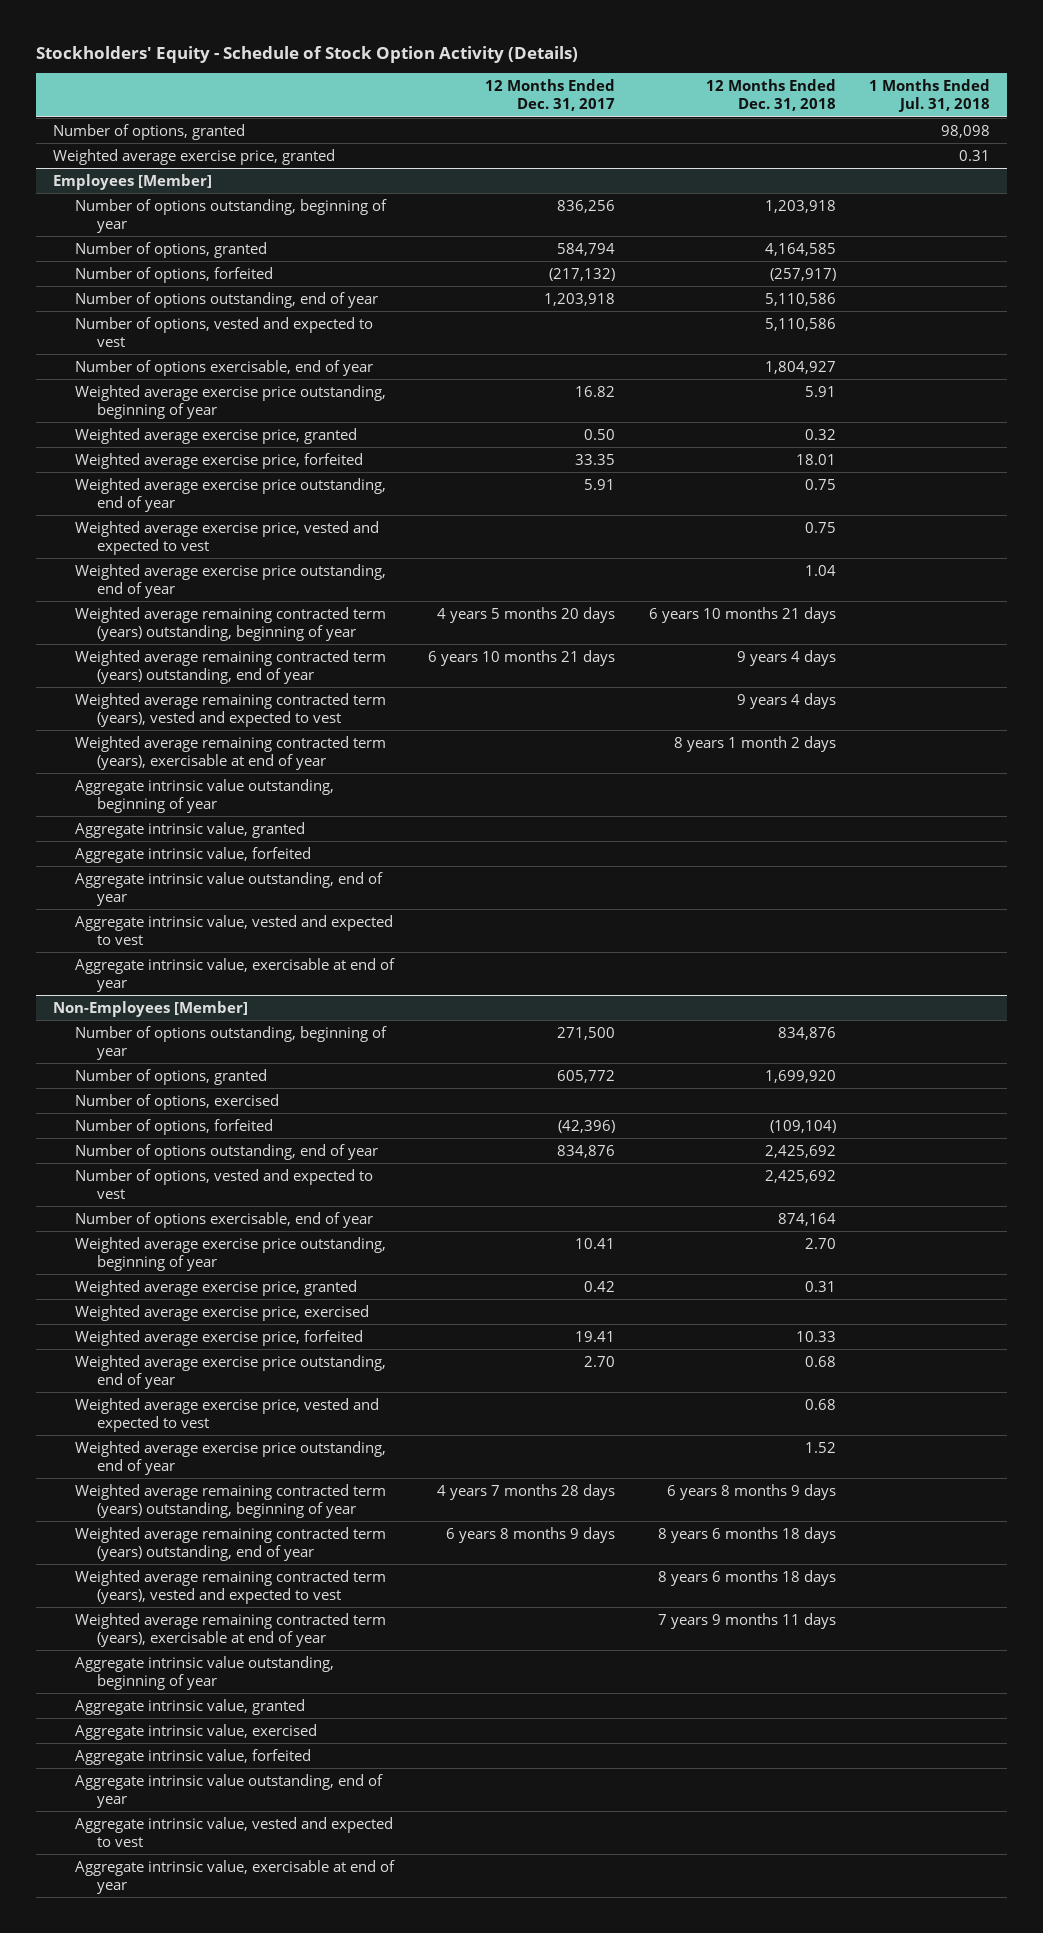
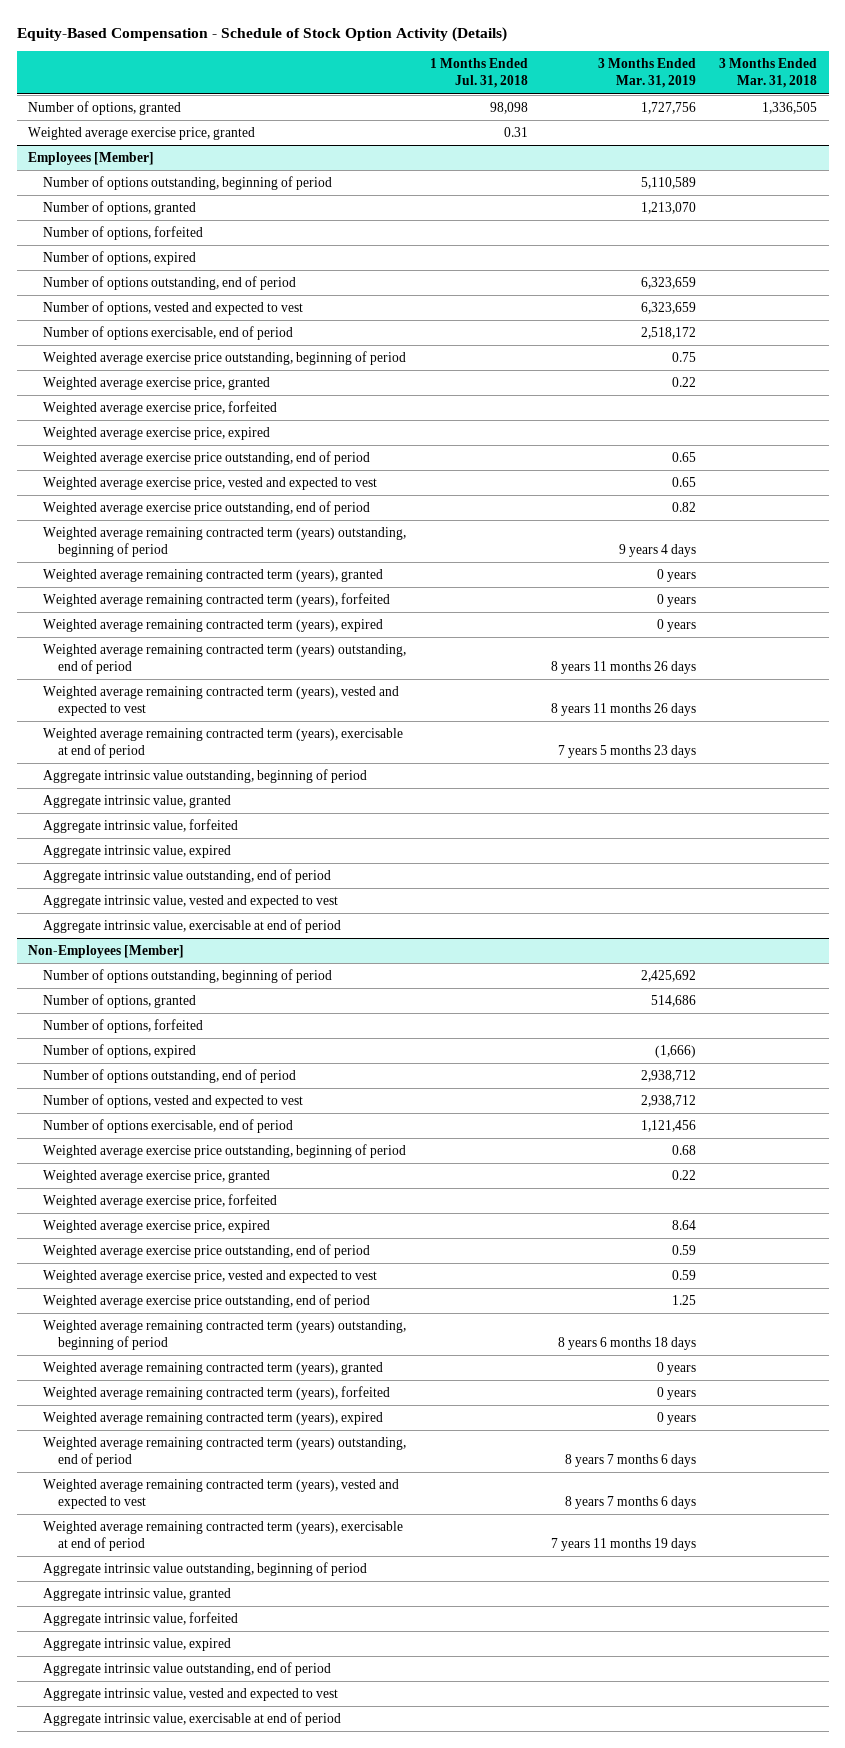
[36,45,579,63] Stockholders' Equity - Schedule of Stock Option Activity (Details) -> [16,26,507,42] Equity-Based Compensation - Schedule of Stock Option Activity (Details)
[484,78,615,112] 12 Months Ended Dec. 31, 2017 -> none
[705,78,836,112] 12 Months Ended Dec. 31, 2018 -> none
none -> [597,58,696,89] 3 Months Ended Mar. 31, 2019
none -> [719,58,818,89] 3 Months Ended Mar. 31, 2018
[75,198,388,233] Number of options outstanding, beginning of year -> [43,175,333,190] Number of options outstanding, beginning of period
none -> [43,250,197,265] Number of options, expired
[75,291,379,308] Number of options outstanding, end of year -> [43,275,297,290] Number of options outstanding, end of period
[75,359,374,376] Number of options exercisable, end of year -> [43,325,294,340] Number of options exercisable, end of period
[75,384,387,419] Weighted average exercise price outstanding, beginning of year -> [43,350,407,365] Weighted average exercise price outstanding, beginning of period
none -> [43,426,271,440] Weighted average exercise price, expired
[75,477,387,512] Weighted average exercise price outstanding, end of year -> [43,450,371,465] Weighted average exercise price outstanding, end of period
[75,563,387,598] Weighted average exercise price outstanding, end of year -> [43,500,371,515] Weighted average exercise price outstanding, end of period
[75,606,387,641] Weighted average remaining contracted term (years) outstanding, beginning of year -> [43,526,407,558] Weighted average remaining contracted term (years) outstanding, beginning of period
none -> [43,568,384,582] Weighted average remaining contracted term (years), granted
none -> [43,592,391,607] Weighted average remaining contracted term (years), forfeited
none -> [43,618,384,632] Weighted average remaining contracted term (years), expired
[75,649,387,684] Weighted average remaining contracted term (years) outstanding, end of year -> [43,643,407,675] Weighted average remaining contracted term (years) outstanding, end of period
[75,735,387,770] Weighted average remaining contracted term (years), exercisable at end of year -> [43,727,404,759] Weighted average remaining contracted term (years), exercisable at end of period
[75,778,335,813] Aggregate intrinsic value outstanding, beginning of year -> [43,768,368,783] Aggregate intrinsic value outstanding, beginning of period
none -> [43,844,232,858] Aggregate intrinsic value, expired
[75,871,384,906] Aggregate intrinsic value outstanding, end of year -> [43,868,332,883] Aggregate intrinsic value outstanding, end of period
[75,957,396,992] Aggregate intrinsic value, exercisable at end of year -> [43,918,342,933] Aggregate intrinsic value, exercisable at end of period
[75,1025,388,1060] Number of options outstanding, beginning of year -> [43,968,333,983] Number of options outstanding, beginning of period
[75,1093,280,1110] Number of options, exercised -> none
none -> [43,1043,197,1058] Number of options, expired
[75,1143,379,1160] Number of options outstanding, end of year -> [43,1068,297,1083] Number of options outstanding, end of period
[75,1211,374,1228] Number of options exercisable, end of year -> [43,1118,294,1133] Number of options exercisable, end of period
[75,1236,387,1271] Weighted average exercise price outstanding, beginning of year -> [43,1143,407,1158] Weighted average exercise price outstanding, beginning of period
[75,1304,370,1321] Weighted average exercise price, exercised -> none
none -> [43,1219,271,1233] Weighted average exercise price, expired
[75,1354,387,1389] Weighted average exercise price outstanding, end of year -> [43,1243,371,1258] Weighted average exercise price outstanding, end of period
[75,1440,387,1475] Weighted average exercise price outstanding, end of year -> [43,1293,371,1308] Weighted average exercise price outstanding, end of period
[75,1483,387,1518] Weighted average remaining contracted term (years) outstanding, beginning of year -> [43,1319,407,1351] Weighted average remaining contracted term (years) outstanding, beginning of period
none -> [43,1361,384,1375] Weighted average remaining contracted term (years), granted
none -> [43,1385,391,1400] Weighted average remaining contracted term (years), forfeited
none -> [43,1411,384,1425] Weighted average remaining contracted term (years), expired
[75,1526,387,1561] Weighted average remaining contracted term (years) outstanding, end of year -> [43,1436,407,1468] Weighted average remaining contracted term (years) outstanding, end of period
[75,1612,387,1647] Weighted average remaining contracted term (years), exercisable at end of year -> [43,1520,404,1552] Weighted average remaining contracted term (years), exercisable at end of period
[75,1655,335,1690] Aggregate intrinsic value outstanding, beginning of year -> [43,1561,368,1576] Aggregate intrinsic value outstanding, beginning of period
[75,1723,318,1740] Aggregate intrinsic value, exercised -> none
none -> [43,1637,232,1651] Aggregate intrinsic value, expired
[75,1773,384,1808] Aggregate intrinsic value outstanding, end of year -> [43,1661,332,1676] Aggregate intrinsic value outstanding, end of period
[75,1859,396,1894] Aggregate intrinsic value, exercisable at end of year -> [43,1711,342,1726] Aggregate intrinsic value, exercisable at end of period

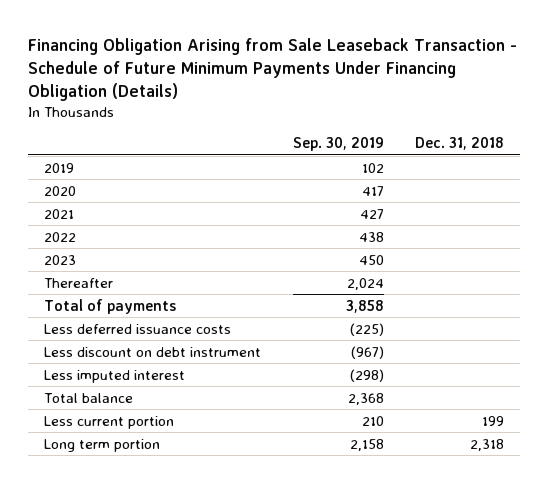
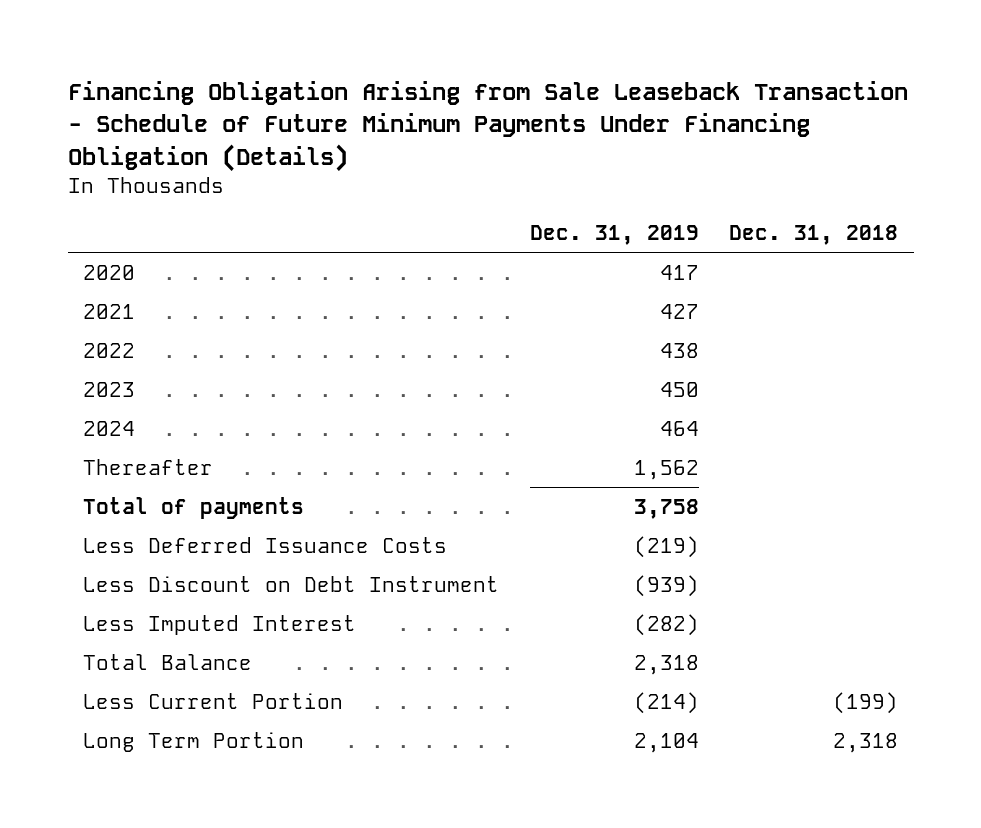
[292,137,384,152] Sep. 30, 2019 -> none
none -> [529,225,699,246] Dec. 31, 2019
[43,162,74,173] 2019 -> none
none -> [82,420,135,436] 2024
[43,323,231,334] Less deferred issuance costs -> [82,536,447,553] Less Deferred Issuance Costs
[43,346,261,357] Less discount on debt instrument -> [82,575,499,592] Less Discount on Debt Instrument
[43,369,185,383] Less imputed interest -> [82,614,356,635] Less Imputed Interest
[43,392,133,403] Total balance -> [82,653,252,670] Total Balance
[43,415,174,429] Less current portion -> [82,692,343,709] Less Current Portion
[482,415,505,426] 199 -> [833,691,899,714] (199)
[43,438,160,452] Long term portion -> [82,731,304,752] Long Term Portion

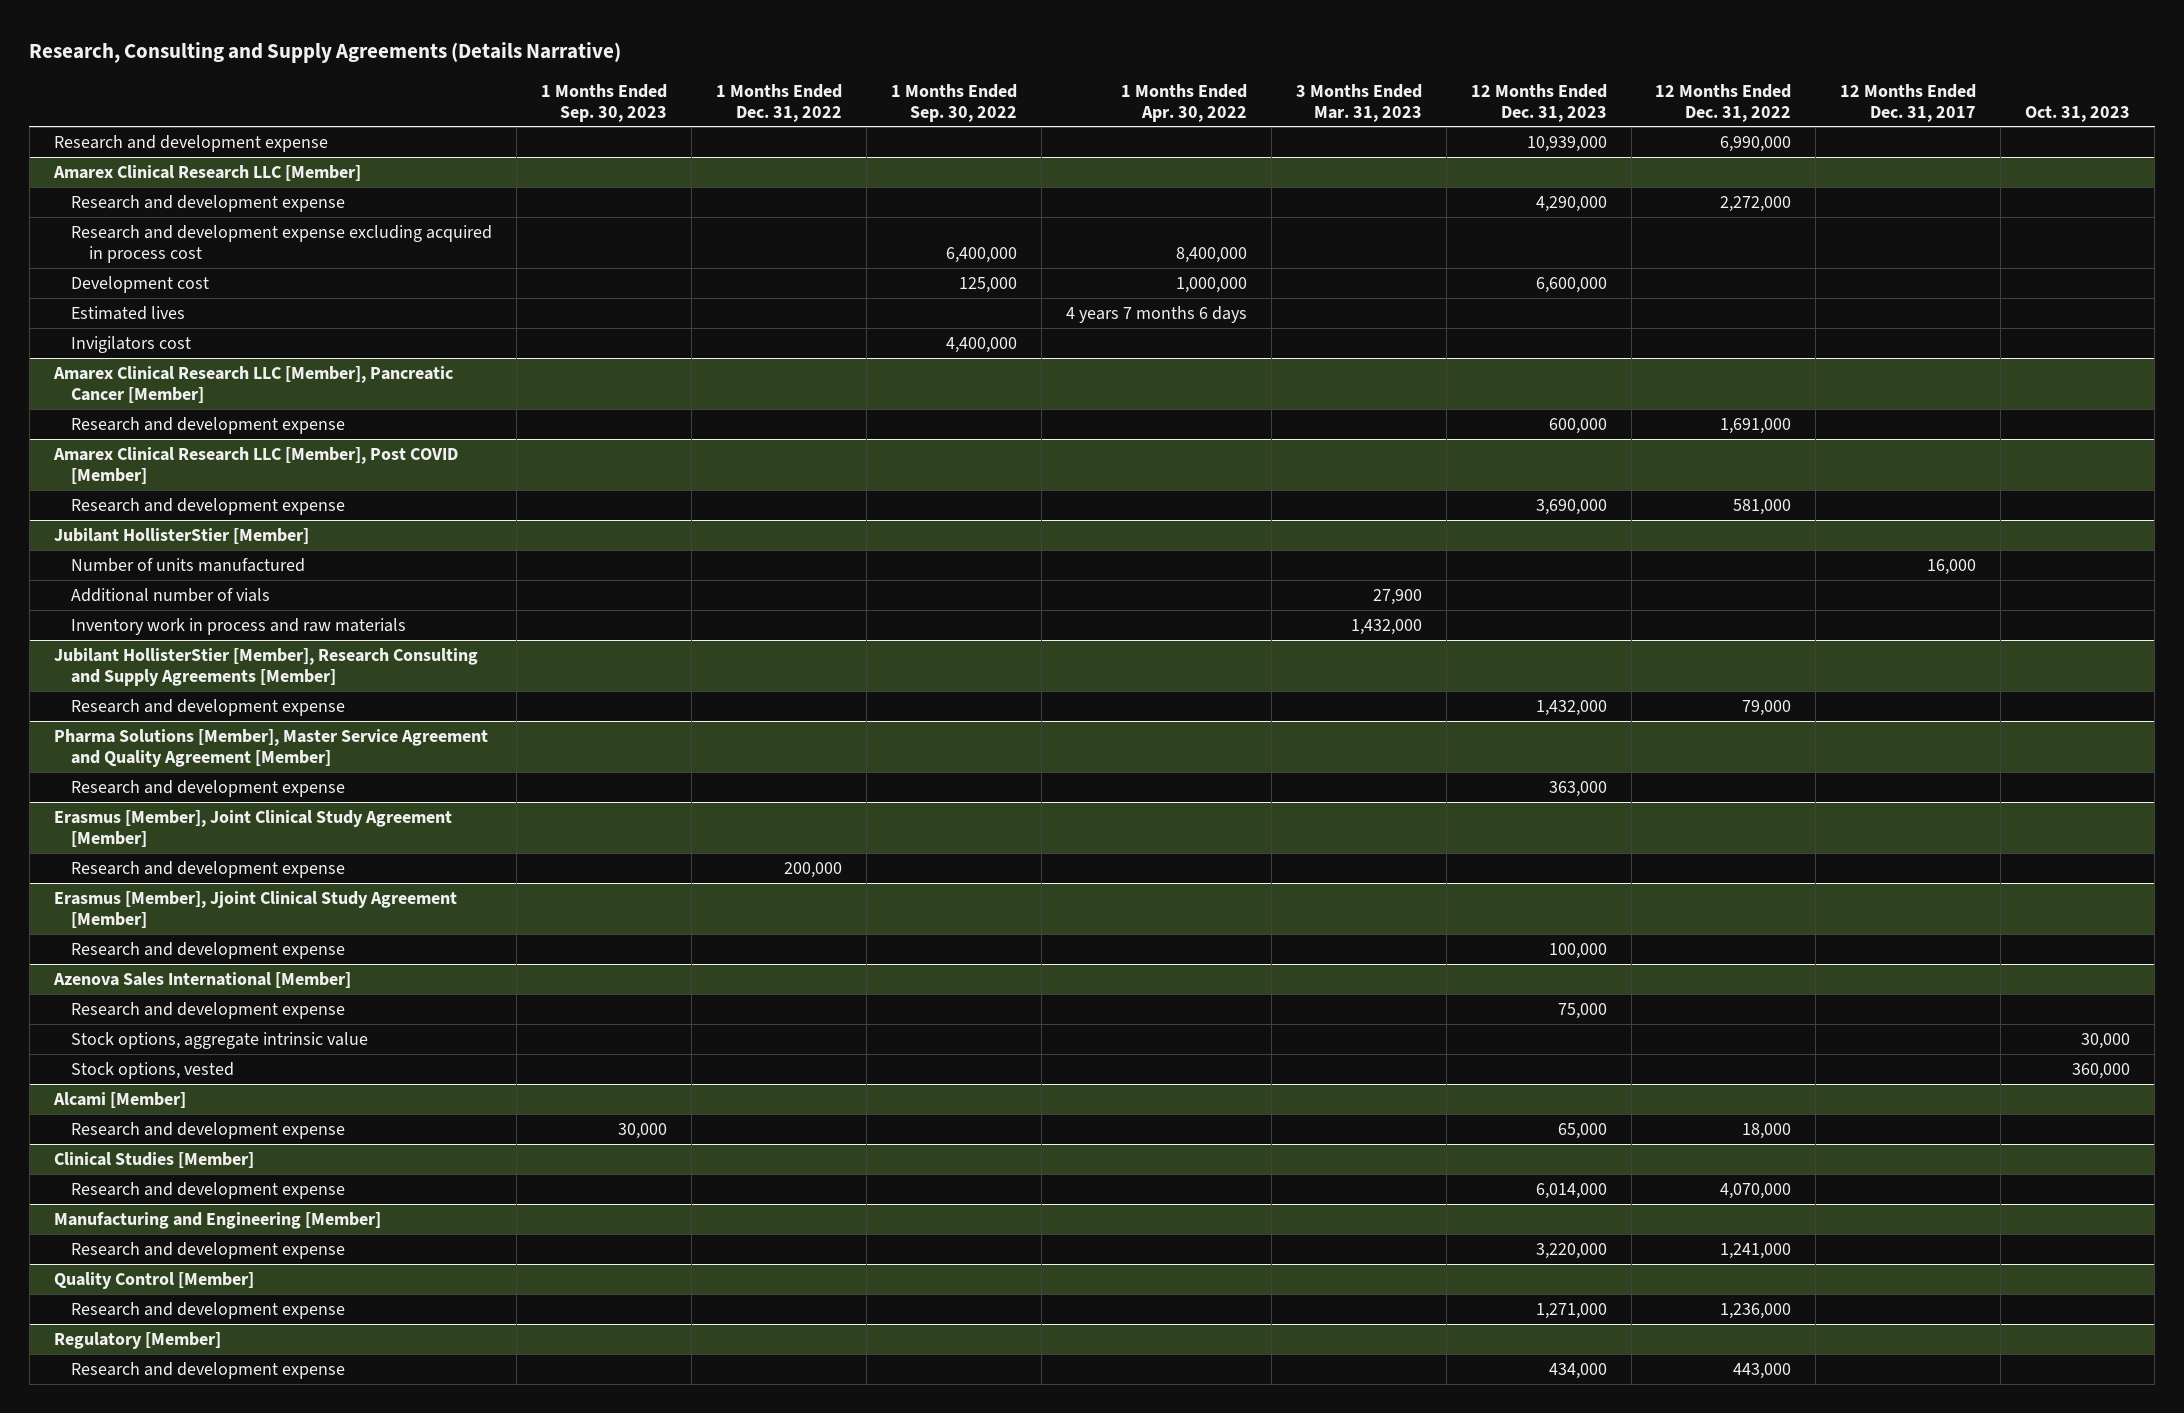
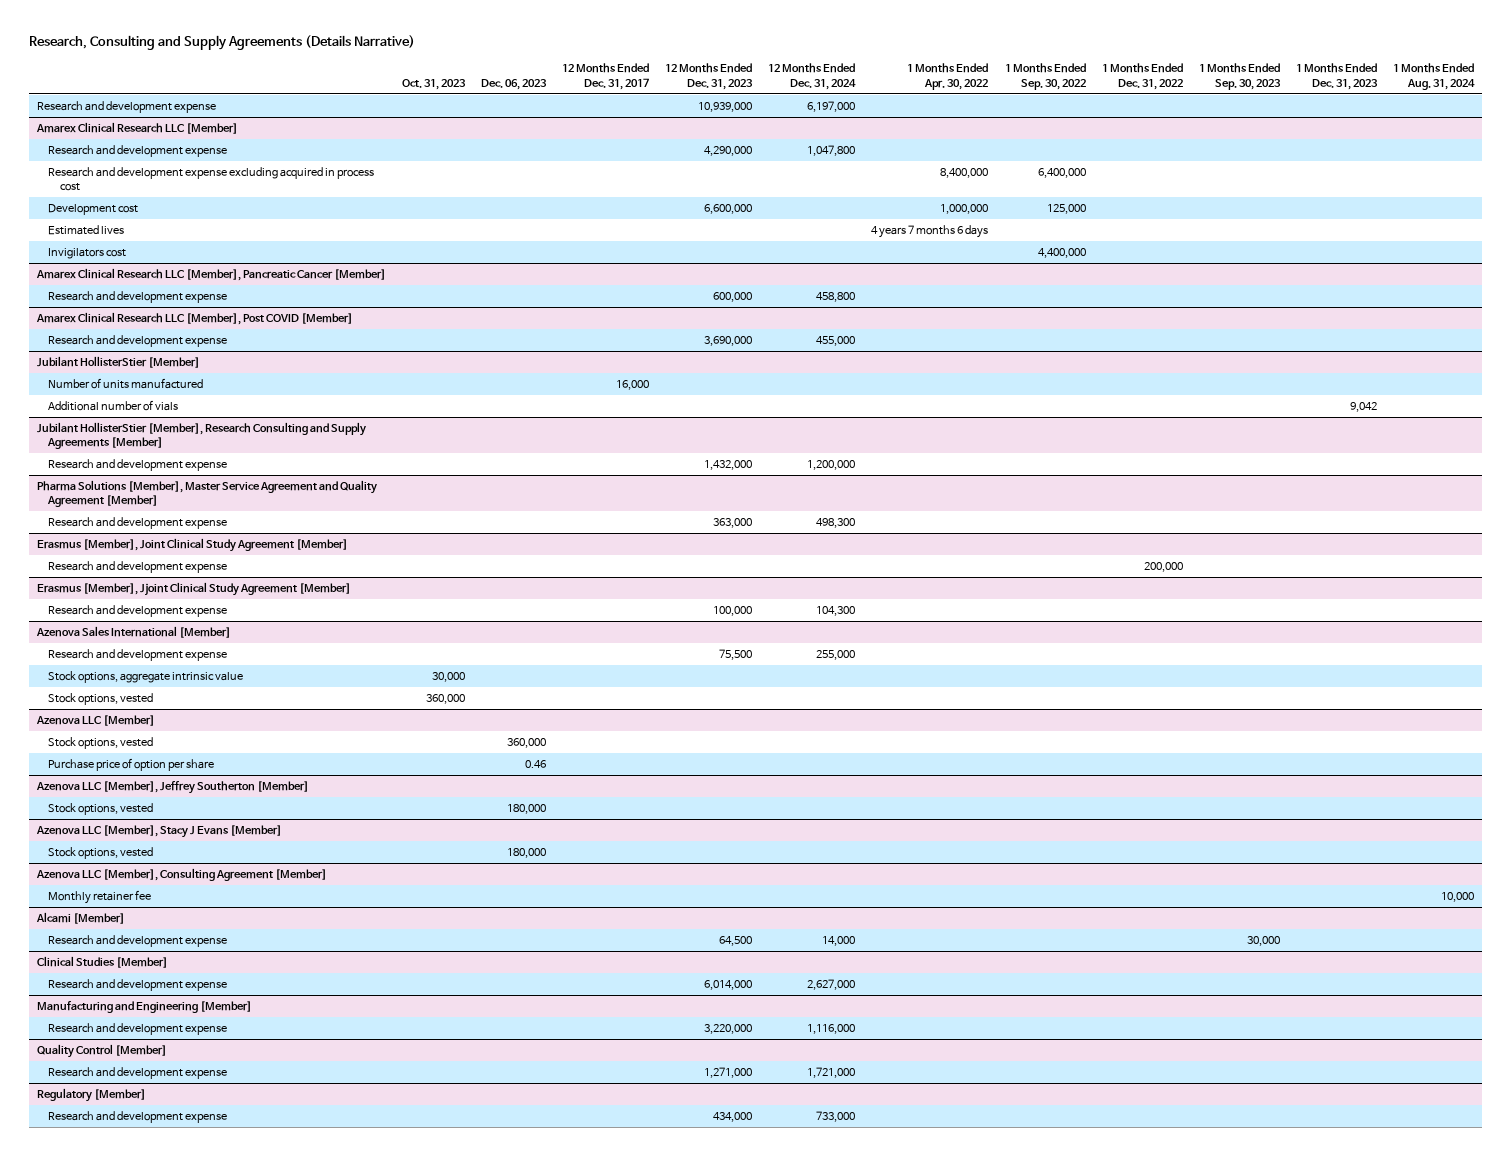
[1295,83,1422,122] 3 Months Ended Mar. 31, 2023 -> none
[1655,83,1792,122] 12 Months Ended Dec. 31, 2022 -> none
none -> [481,78,548,90] Dec. 06, 2023
none -> [768,63,857,90] 12 Months Ended Dec. 31, 2024
none -> [1295,63,1378,90] 1 Months Ended Dec. 31, 2023
none -> [1392,63,1475,90] 1 Months Ended Aug. 31, 2024
[71,617,407,635] Inventory work in process and raw materials -> none
[1557,1002,1607,1019] 75,000 -> [719,649,753,661] 75,500
none -> [35,715,155,727] Azenova LLC [Member]
none -> [48,737,154,750] Stock options, vested
none -> [48,758,215,772] Purchase price of option per share
none -> [35,781,309,795] Azenova LLC [Member], Jeffrey Southerton [Member]
none -> [48,803,154,816] Stock options, vested
none -> [35,825,282,839] Azenova LLC [Member], Stacy J Evans [Member]
none -> [48,847,154,860] Stock options, vested
none -> [35,868,327,882] Azenova LLC [Member], Consulting Agreement [Member]
none -> [48,890,152,905] Monthly retainer fee
[1557,1122,1607,1139] 65,000 -> [719,936,753,947] 64,500

